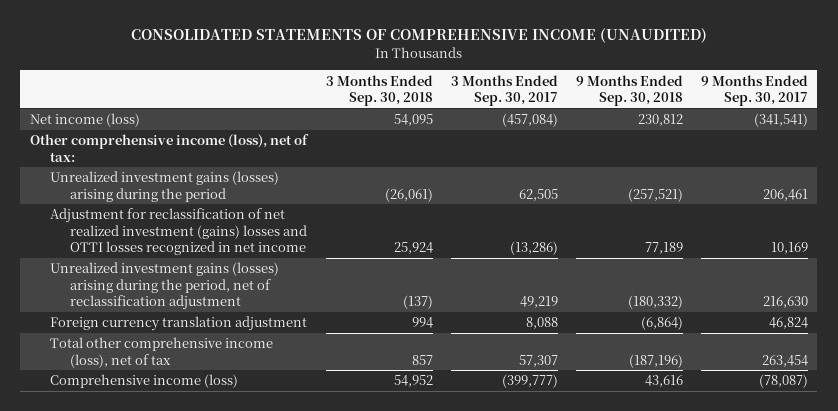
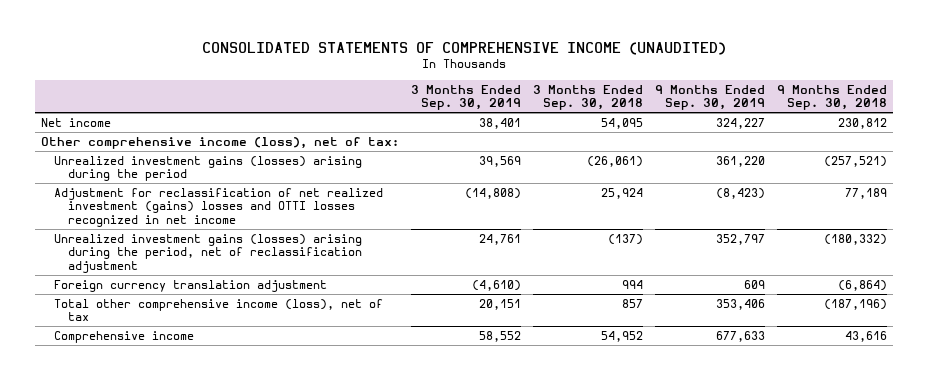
[450,74,558,107] 3 Months Ended Sep. 30, 2017 -> none
[701,74,809,107] 9 Months Ended Sep. 30, 2017 -> none
none -> [411,84,522,111] 3 Months Ended Sep. 30, 2019
none -> [655,84,766,111] 9 Months Ended Sep. 30, 2019
[29,113,140,128] Net income (loss) -> [40,117,111,127] Net income
[49,374,238,389] Comprehensive income (loss) -> [54,330,195,343] Comprehensive income

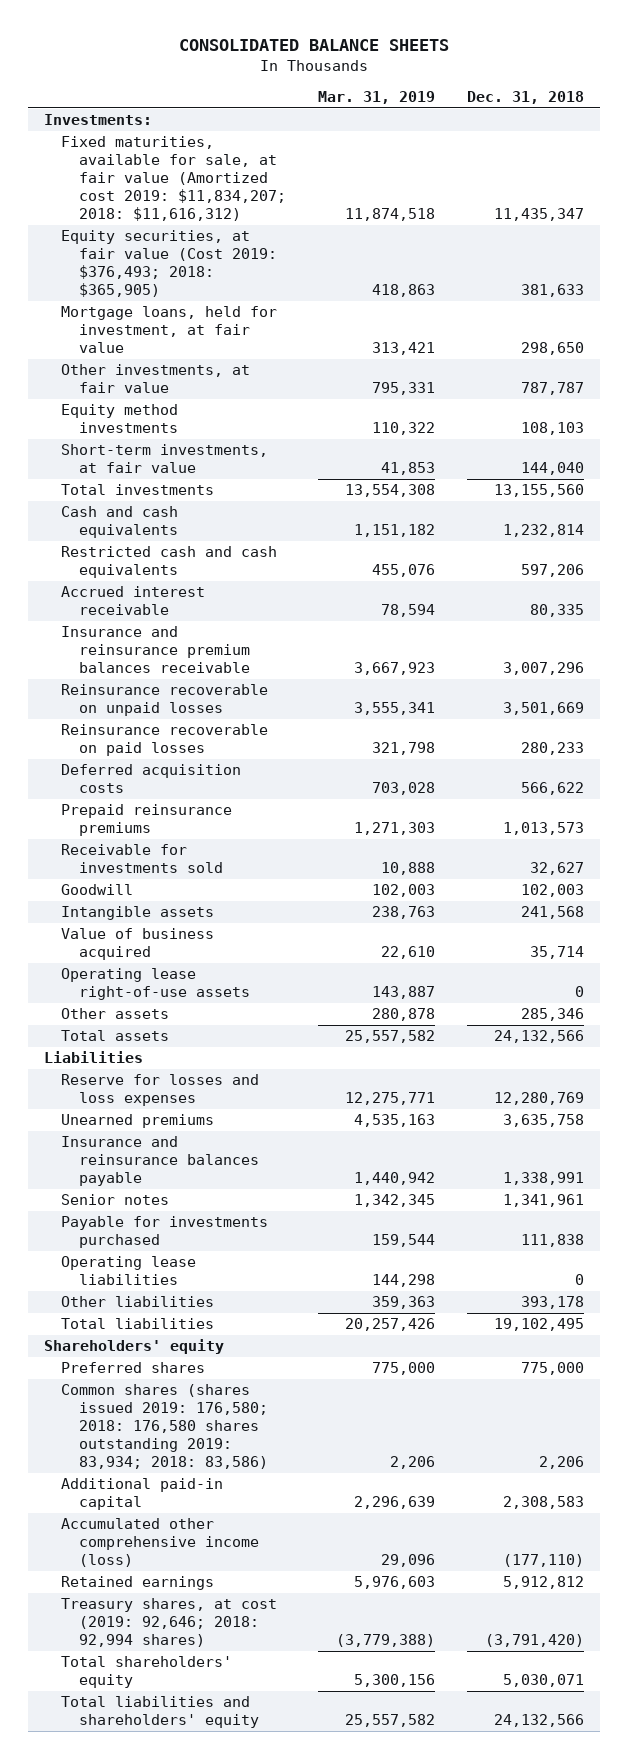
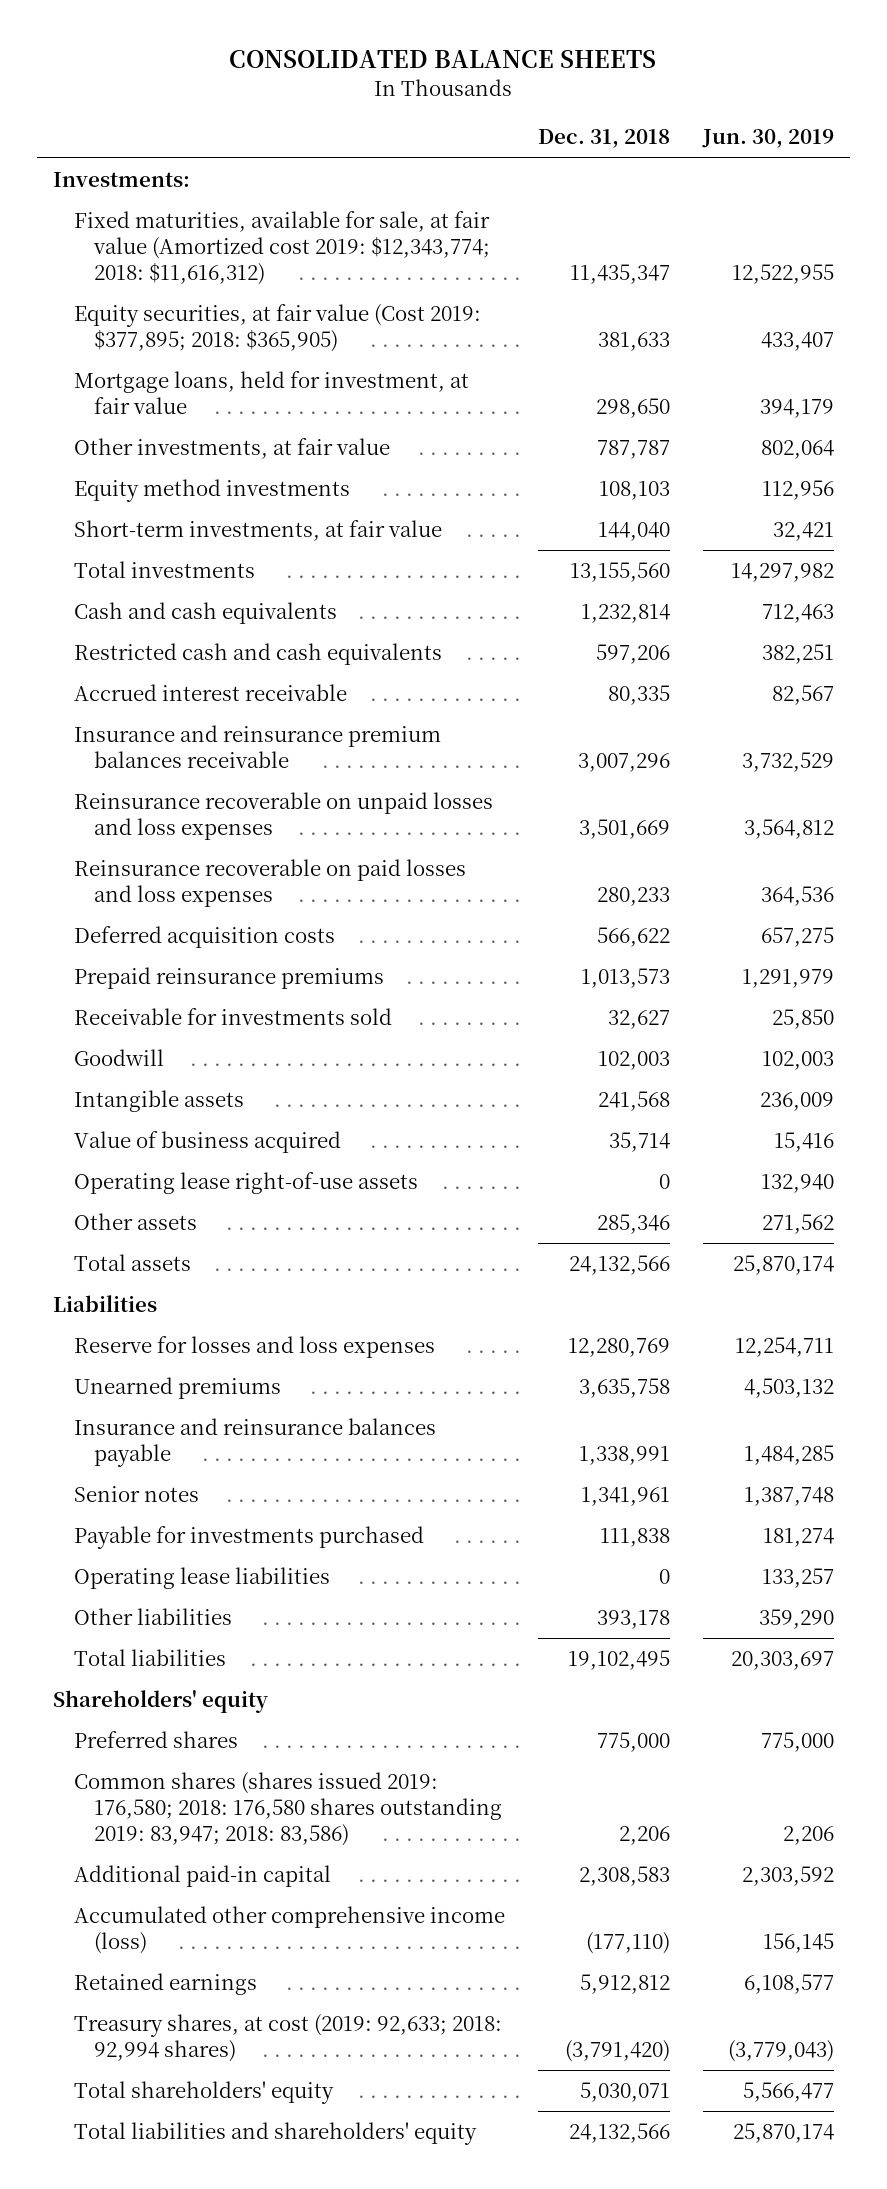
[317,90,435,104] Mar. 31, 2019 -> none
none -> [701,129,834,149] Jun. 30, 2019
[61,136,286,222] Fixed maturities, available for sale, at fair value (Amortized cost 2019: $11,834,207; 2018: $11,616,312) -> [73,211,491,285] Fixed maturities, available for sale, at fair value (Amortized cost 2019: $12,343,774; 2018: $11,616,312)
[61,230,277,298] Equity securities, at fair value (Cost 2019: $376,493; 2018: $365,905) -> [73,304,481,353] Equity securities, at fair value (Cost 2019: $377,895; 2018: $365,905)
[61,684,269,717] Reinsurance recoverable on unpaid losses -> [73,792,493,841] Reinsurance recoverable on unpaid losses and loss expenses
[61,724,269,757] Reinsurance recoverable on paid losses -> [73,859,466,908] Reinsurance recoverable on paid losses and loss expenses
[61,1384,268,1470] Common shares (shares issued 2019: 176,580; 2018: 176,580 shares outstanding 2019: 83,934; 2018: 83,586) -> [73,1772,503,1846] Common shares (shares issued 2019: 176,580; 2018: 176,580 shares outstanding 2019: 83,947; 2018: 83,586)
[61,1598,278,1648] Treasury shares, at cost (2019: 92,646; 2018: 92,994 shares) -> [73,2014,502,2063] Treasury shares, at cost (2019: 92,633; 2018: 92,994 shares)

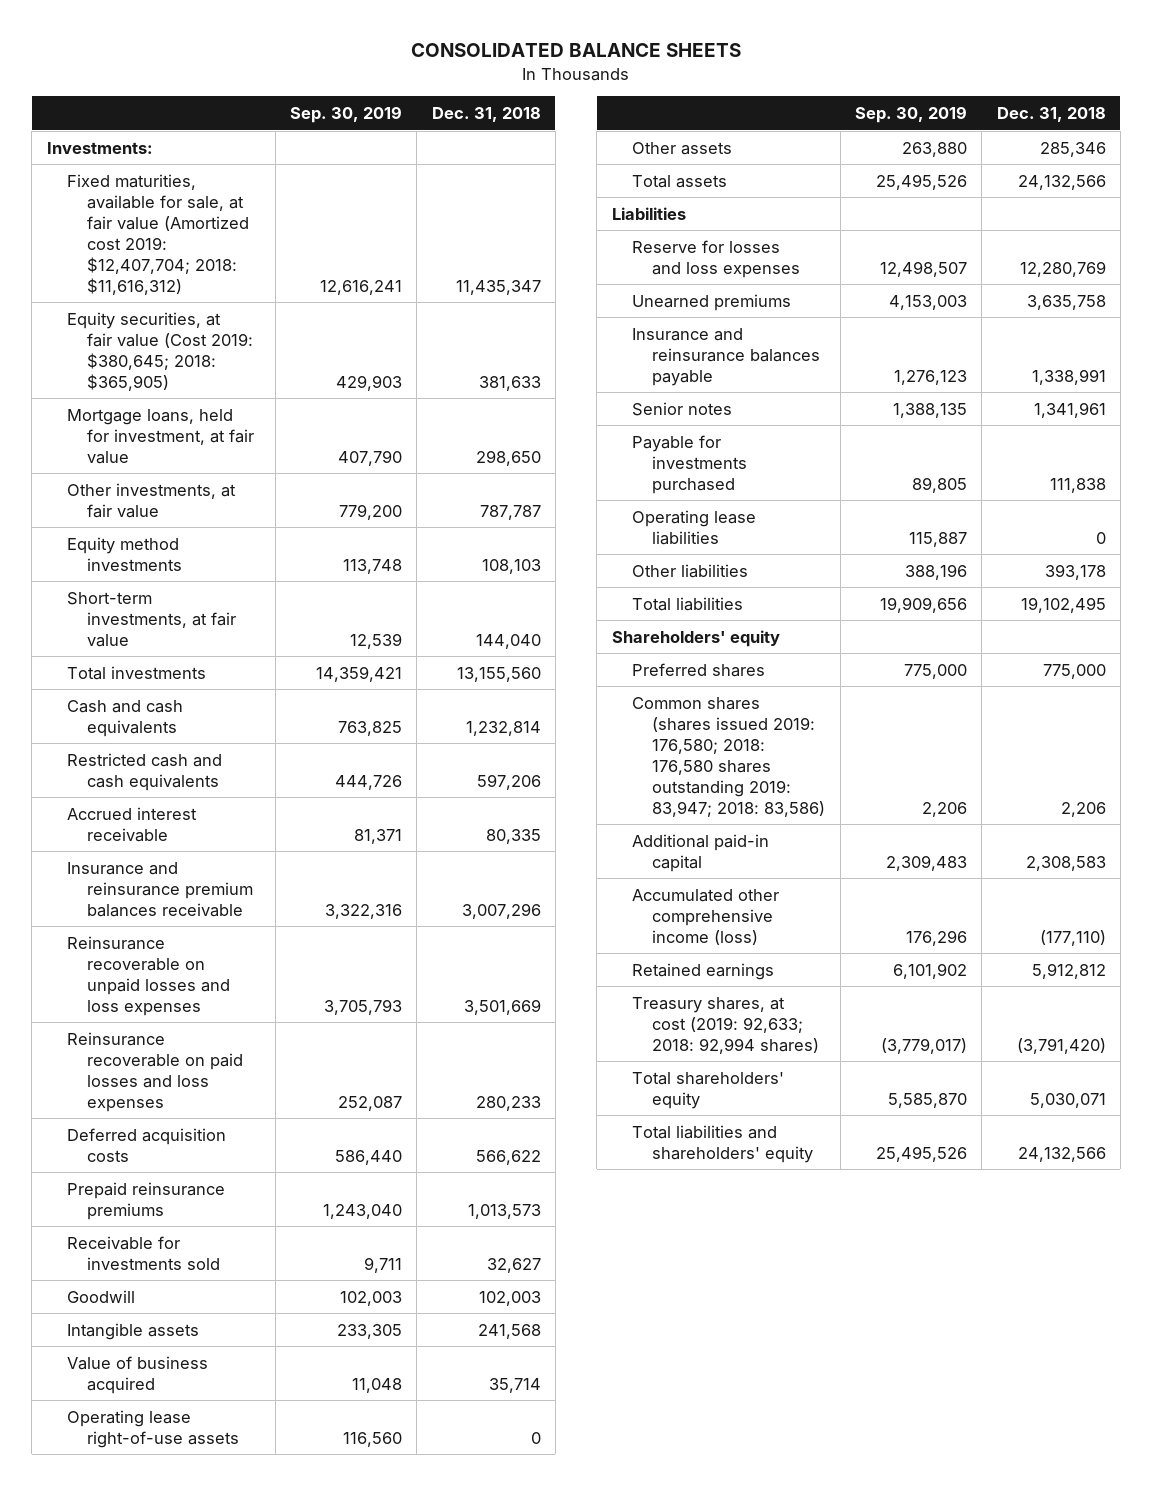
[701,129,834,149] Jun. 30, 2019 -> none
none -> [289,106,402,124] Sep. 30, 2019
[73,211,491,285] Fixed maturities, available for sale, at fair value (Amortized cost 2019: $12,343,774; 2018: $11,616,312) -> [66,173,250,295] Fixed maturities, available for sale, at fair value (Amortized cost 2019: $12,407,704; 2018: $11,616,312)
[73,304,481,353] Equity securities, at fair value (Cost 2019: $377,895; 2018: $365,905) -> [66,311,254,391] Equity securities, at fair value (Cost 2019: $380,645; 2018: $365,905)

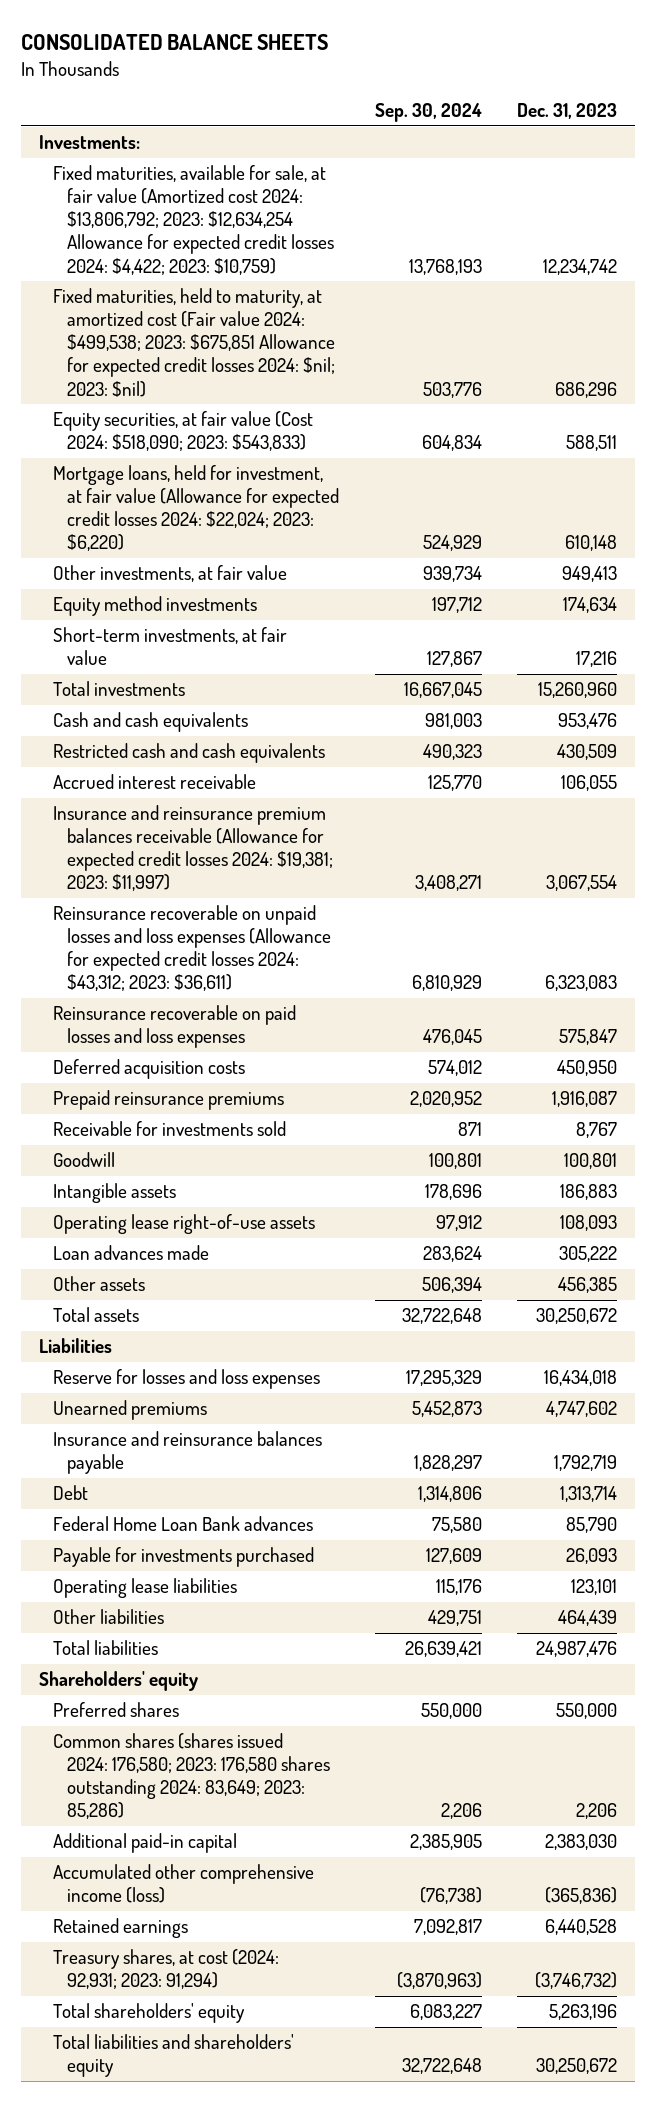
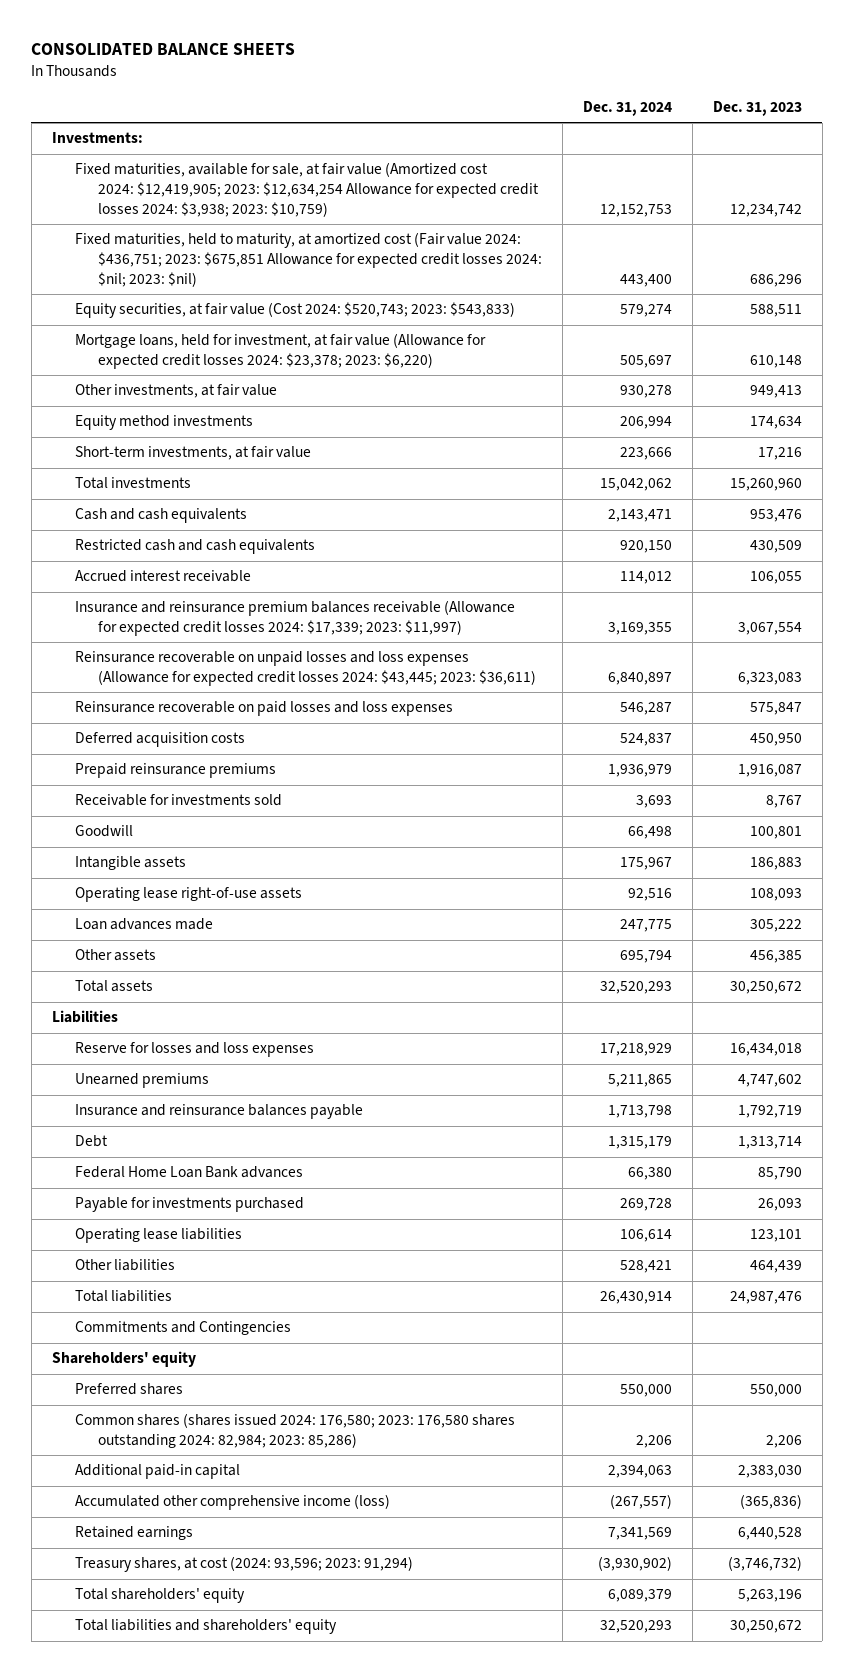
[374,103,482,123] Sep. 30, 2024 -> none
none -> [582,100,672,116] Dec. 31, 2024
[52,165,334,275] Fixed maturities, available for sale, at fair value (Amortized cost 2024: $13,806,792; 2023: $12,634,254 Allowance for expected credit losses 2024: $4,422; 2023: $10,759) -> [74,162,539,217] Fixed maturities, available for sale, at fair value (Amortized cost 2024: $12,419,905; 2023: $12,634,254 Allowance for expected credit losses 2024: $3,938; 2023: $10,759)
[52,288,335,397] Fixed maturities, held to maturity, at amortized cost (Fair value 2024: $499,538; 2023: $675,851 Allowance for expected credit losses 2024: $nil; 2023: $nil) -> [74,232,542,287] Fixed maturities, held to maturity, at amortized cost (Fair value 2024: $436,751; 2023: $675,851 Allowance for expected credit losses 2024: $nil; 2023: $nil)
[52,411,313,452] Equity securities, at fair value (Cost 2024: $518,090; 2023: $543,833) -> [74,302,515,319] Equity securities, at fair value (Cost 2024: $520,743; 2023: $543,833)
[52,465,339,552] Mortgage loans, held for investment, at fair value (Allowance for expected credit losses 2024: $22,024; 2023: $6,220) -> [74,333,486,370] Mortgage loans, held for investment, at fair value (Allowance for expected credit losses 2024: $23,378; 2023: $6,220)
[52,805,333,892] Insurance and reinsurance premium balances receivable (Allowance for expected credit losses 2024: $19,381; 2023: $11,997) -> [74,600,515,637] Insurance and reinsurance premium balances receivable (Allowance for expected credit losses 2024: $17,339; 2023: $11,997)
[52,905,331,992] Reinsurance recoverable on unpaid losses and loss expenses (Allowance for expected credit losses 2024: $43,312; 2023: $36,611) -> [74,651,536,687] Reinsurance recoverable on unpaid losses and loss expenses (Allowance for expected credit losses 2024: $43,445; 2023: $36,611)
none -> [74,1321,291,1336] Commitments and Contingencies
[52,1733,330,1820] Common shares (shares issued 2024: 176,580; 2023: 176,580 shares outstanding 2024: 83,649; 2023: 85,286) -> [74,1413,515,1449] Common shares (shares issued 2024: 176,580; 2023: 176,580 shares outstanding 2024: 82,984; 2023: 85,286)
[52,1949,279,1990] Treasury shares, at cost (2024: 92,931; 2023: 91,294) -> [74,1556,413,1573] Treasury shares, at cost (2024: 93,596; 2023: 91,294)

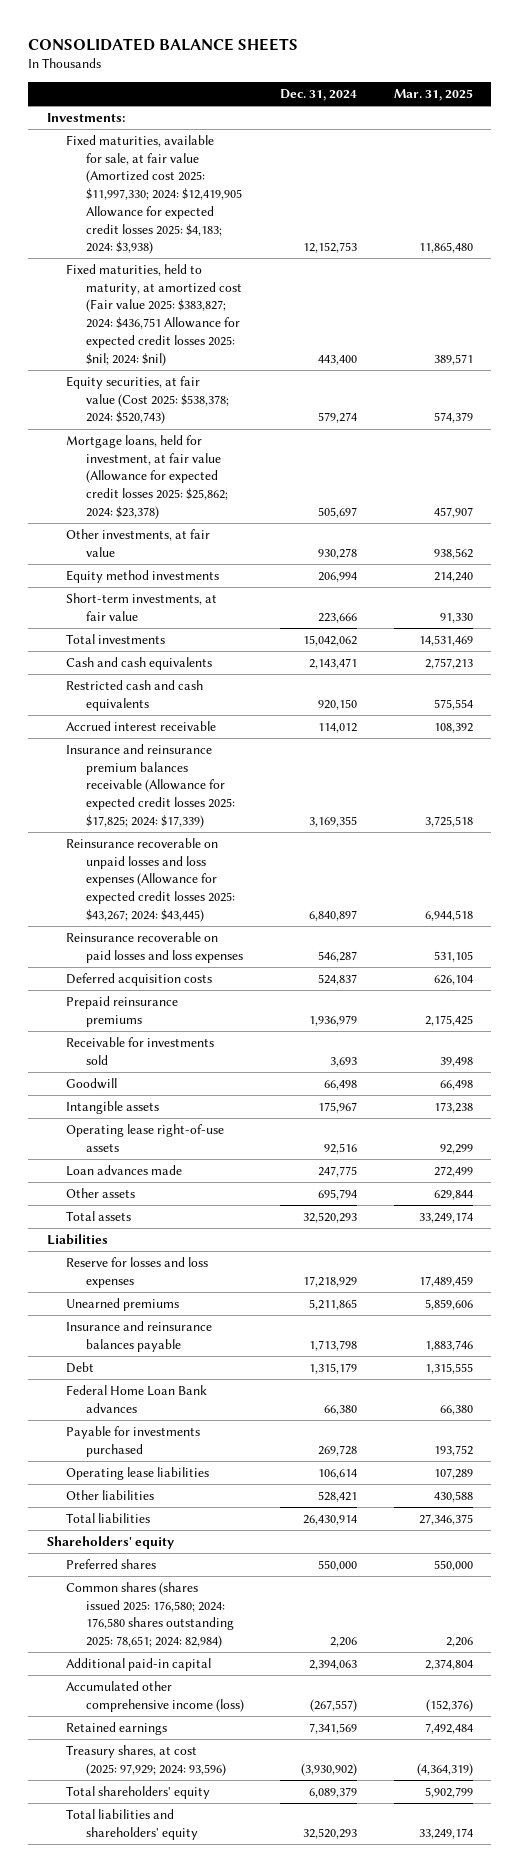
[712,100,802,116] Dec. 31, 2023 -> none
none -> [393,88,473,101] Mar. 31, 2025
[74,162,539,217] Fixed maturities, available for sale, at fair value (Amortized cost 2024: $12,419,905; 2023: $12,634,254 Allowance for expected credit losses 2024: $3,938; 2023: $10,759) -> [66,135,242,255] Fixed maturities, available for sale, at fair value (Amortized cost 2025: $11,997,330; 2024: $12,419,905 Allowance for expected credit losses 2025: $4,183; 2024: $3,938)
[74,232,542,287] Fixed maturities, held to maturity, at amortized cost (Fair value 2024: $436,751; 2023: $675,851 Allowance for expected credit losses 2024: $nil; 2023: $nil) -> [66,264,242,366] Fixed maturities, held to maturity, at amortized cost (Fair value 2025: $383,827; 2024: $436,751 Allowance for expected credit losses 2025: $nil; 2024: $nil)
[74,302,515,319] Equity securities, at fair value (Cost 2024: $520,743; 2023: $543,833) -> [66,376,229,425] Equity securities, at fair value (Cost 2025: $538,378; 2024: $520,743)
[74,333,486,370] Mortgage loans, held for investment, at fair value (Allowance for expected credit losses 2024: $23,378; 2023: $6,220) -> [66,435,228,519] Mortgage loans, held for investment, at fair value (Allowance for expected credit losses 2025: $25,862; 2024: $23,378)
[74,600,515,637] Insurance and reinsurance premium balances receivable (Allowance for expected credit losses 2024: $17,339; 2023: $11,997) -> [66,744,235,828] Insurance and reinsurance premium balances receivable (Allowance for expected credit losses 2025: $17,825; 2024: $17,339)
[74,651,536,687] Reinsurance recoverable on unpaid losses and loss expenses (Allowance for expected credit losses 2024: $43,445; 2023: $36,611) -> [66,838,235,922] Reinsurance recoverable on unpaid losses and loss expenses (Allowance for expected credit losses 2025: $43,267; 2024: $43,445)
[74,1321,291,1336] Commitments and Contingencies -> none
[74,1413,515,1449] Common shares (shares issued 2024: 176,580; 2023: 176,580 shares outstanding 2024: 82,984; 2023: 85,286) -> [66,1582,234,1649] Common shares (shares issued 2025: 176,580; 2024: 176,580 shares outstanding 2025: 78,651; 2024: 82,984)
[74,1556,413,1573] Treasury shares, at cost (2024: 93,596; 2023: 91,294) -> [66,1745,226,1776] Treasury shares, at cost (2025: 97,929; 2024: 93,596)

